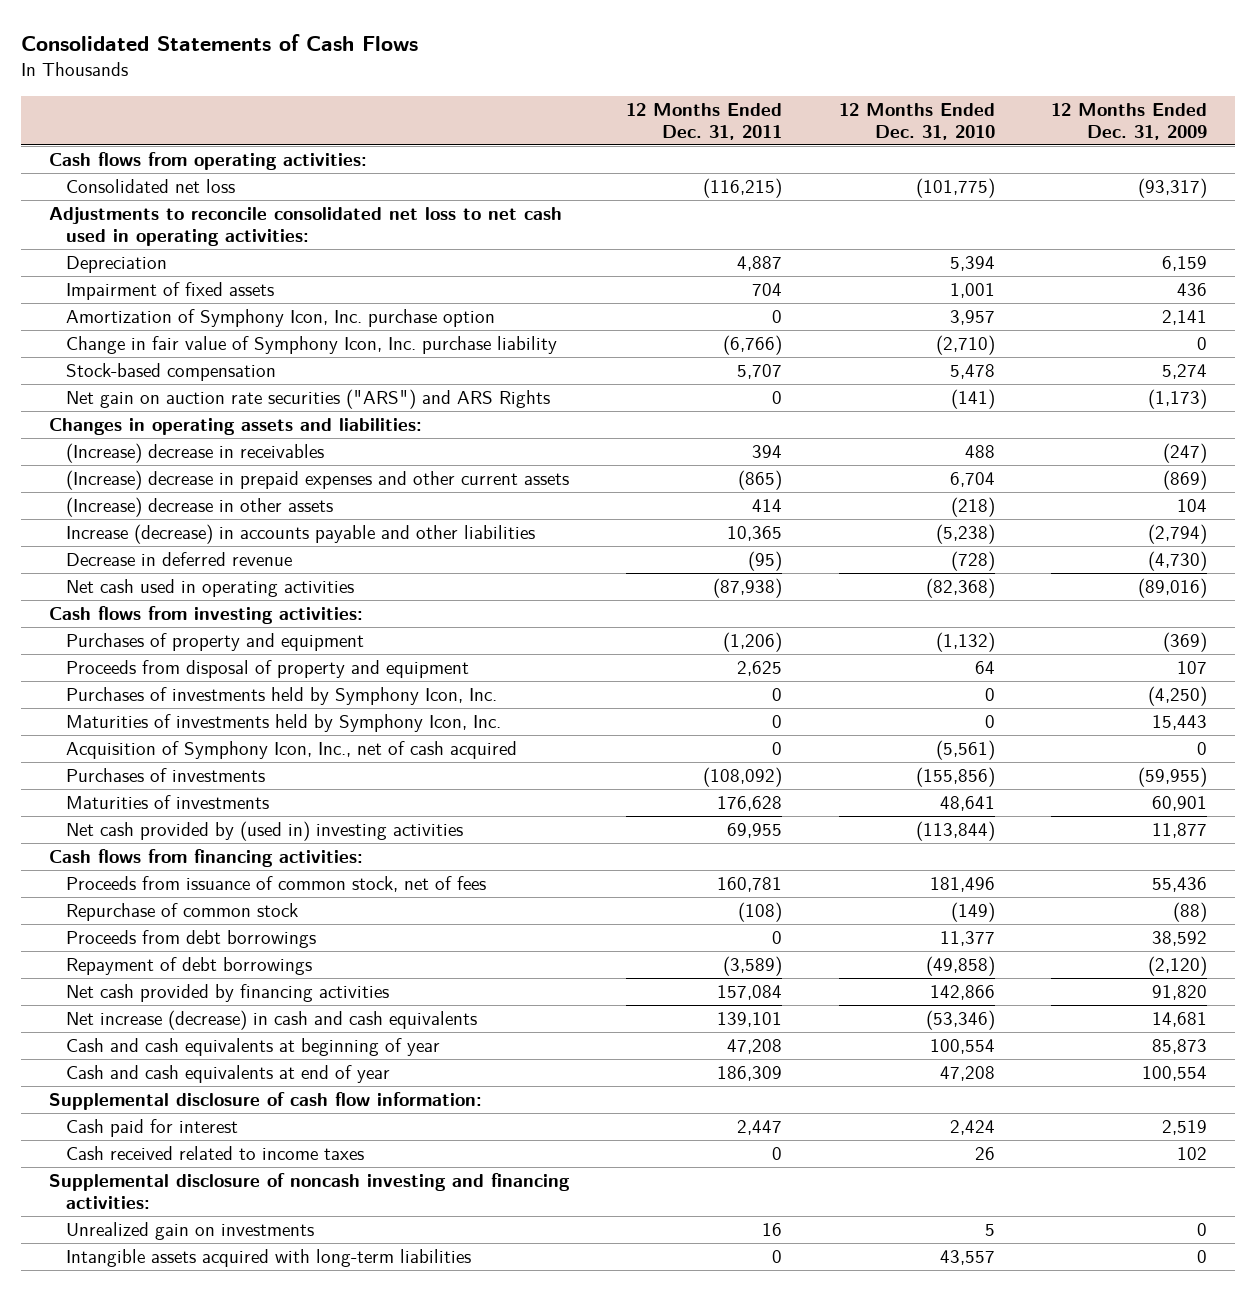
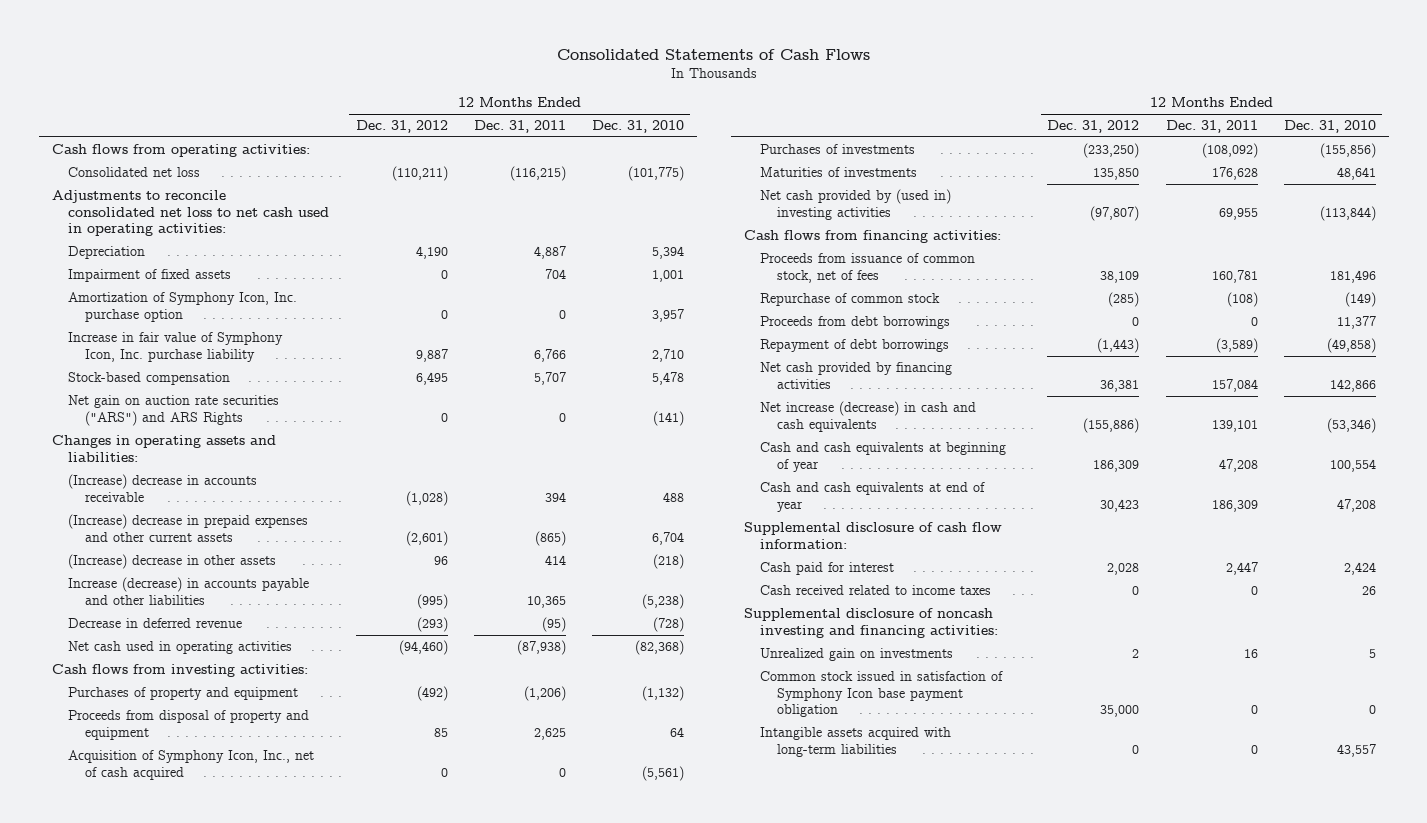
[1051,102,1208,140] 12 Months Ended Dec. 31, 2009 -> none
none -> [355,120,448,134] Dec. 31, 2012
[66,336,558,355] Change in fair value of Symphony Icon, Inc. purchase liability -> [68,332,284,362] Increase in fair value of Symphony Icon, Inc. purchase liability
[723,335,783,356] (6,766) -> [533,348,566,362] 6,766
[935,335,995,356] (2,710) -> [651,348,684,362] 2,710
[66,443,325,464] (Increase) decrease in receivables -> [68,474,258,502] (Increase) decrease in accounts receivable
[66,687,498,706] Purchases of investments held by Symphony Icon, Inc. -> none
[66,714,502,733] Maturities of investments held by Symphony Icon, Inc. -> none
none -> [760,671,1004,718] Common stock issued in satisfaction of Symphony Icon base payment obligation

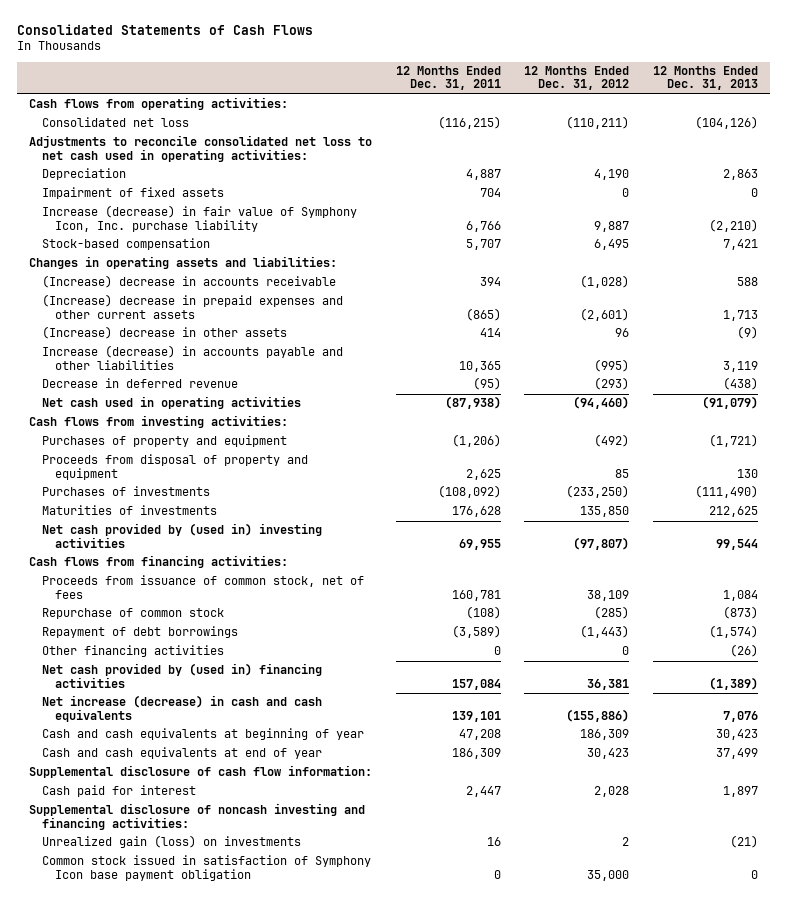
[591,120,684,134] Dec. 31, 2010 -> none
none -> [652,66,758,91] 12 Months Ended Dec. 31, 2013
[68,292,298,322] Amortization of Symphony Icon, Inc. purchase option -> none
[68,332,284,362] Increase in fair value of Symphony Icon, Inc. purchase liability -> [42,205,358,232] Increase (decrease) in fair value of Symphony Icon, Inc. purchase liability
[68,395,280,426] Net gain on auction rate securities ("ARS") and ARS Rights -> none
[68,750,315,780] Acquisition of Symphony Icon, Inc., net of cash acquired -> none
[760,316,951,330] Proceeds from debt borrowings -> none
none -> [42,645,225,658] Other financing activities
[760,362,953,389] Net cash provided by financing activities -> [42,663,323,688] Net cash provided by (used in) financing activities
[760,585,992,596] Cash received related to income taxes -> none
[760,648,954,662] Unrealized gain on investments -> [42,835,302,849] Unrealized gain (loss) on investments
[760,727,952,757] Intangible assets acquired with long-term liabilities -> none

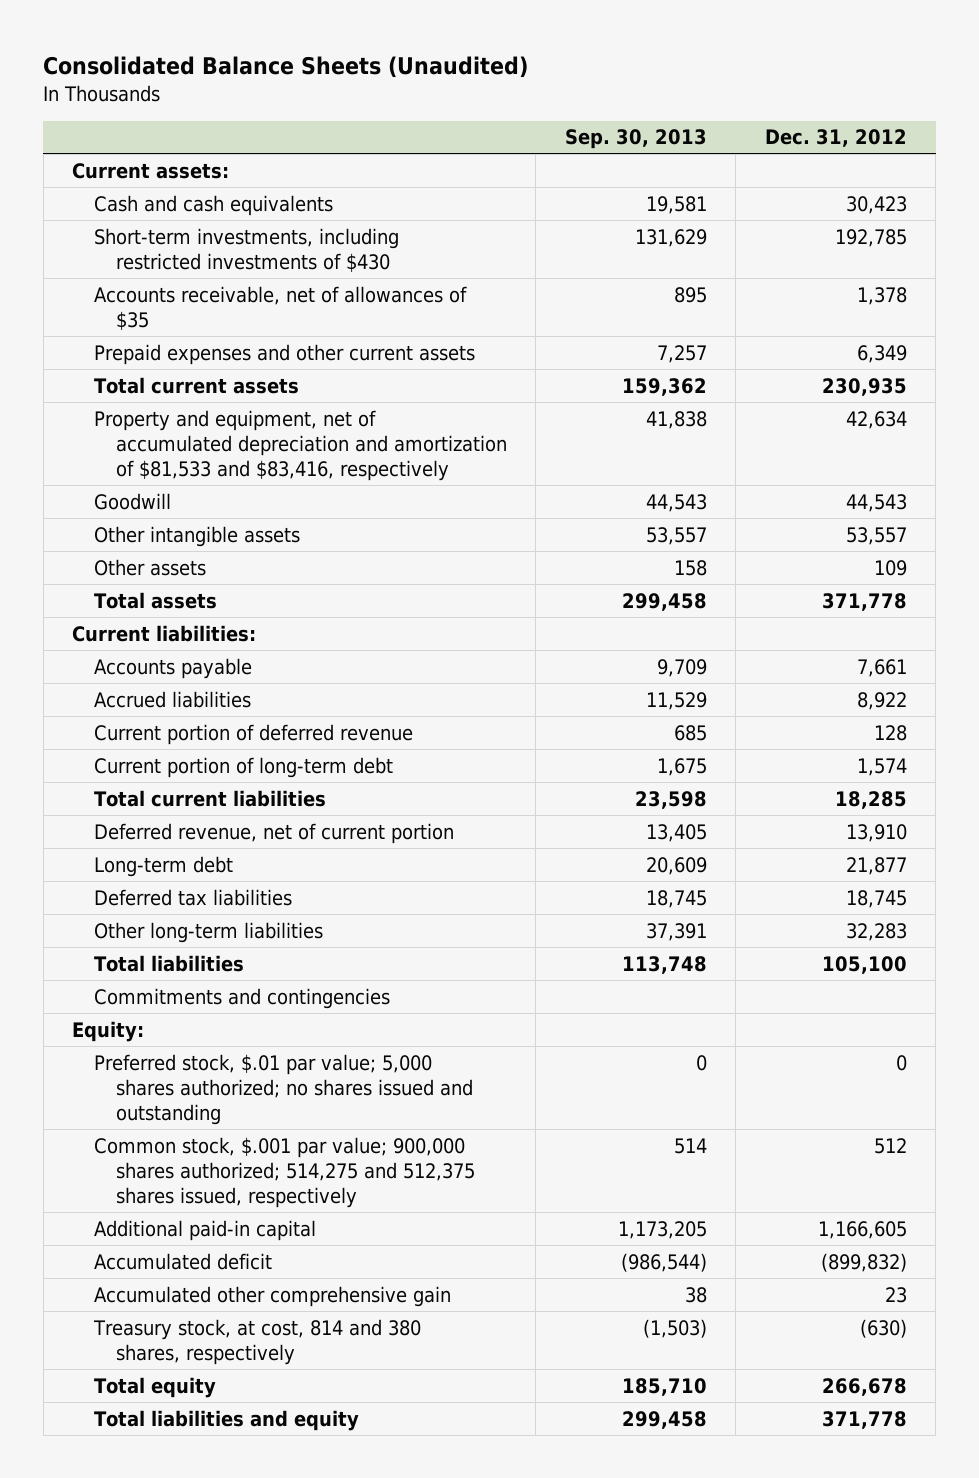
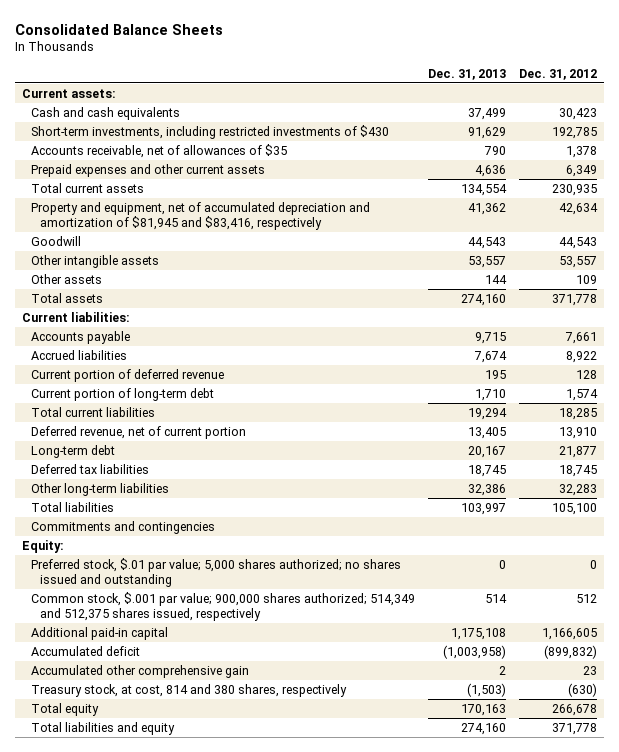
[43,56,529,79] Consolidated Balance Sheets (Unaudited) -> [15,23,224,35] Consolidated Balance Sheets
[564,129,707,150] Sep. 30, 2013 -> none
none -> [428,68,507,80] Dec. 31, 2013
[94,409,507,481] Property and equipment, net of accumulated depreciation and amortization of $81,533 and $83,416, respectively -> [31,201,371,231] Property and equipment, net of accumulated depreciation and amortization of $81,945 and $83,416, respectively
[94,1136,475,1208] Common stock, $.001 par value; 900,000 shares authorized; 514,275 and 512,375 shares issued, respectively -> [31,591,416,622] Common stock, $.001 par value; 900,000 shares authorized; 514,349 and 512,375 shares issued, respectively

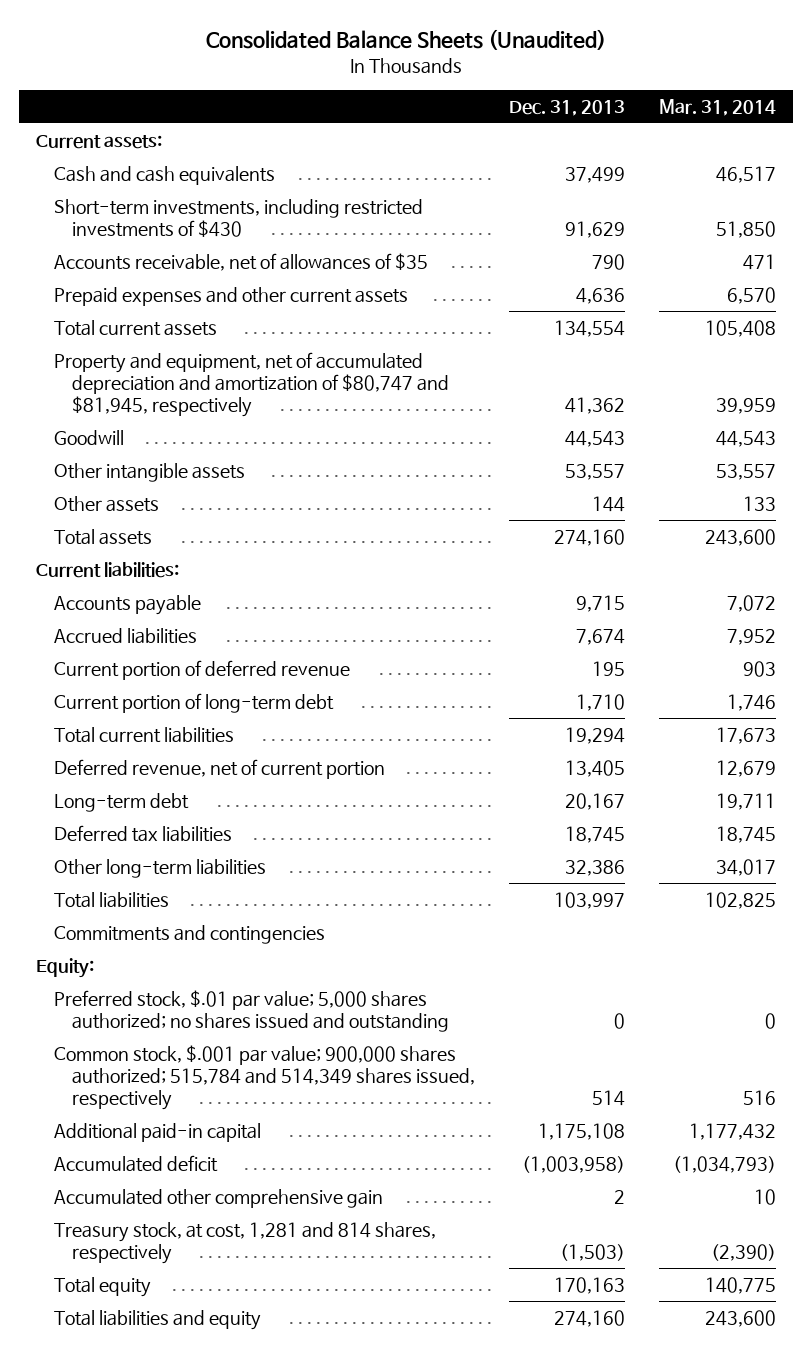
[15,23,224,35] Consolidated Balance Sheets -> [205,29,606,51] Consolidated Balance Sheets (Unaudited)
[519,68,598,80] Dec. 31, 2012 -> none
none -> [658,98,776,116] Mar. 31, 2014
[31,201,371,231] Property and equipment, net of accumulated depreciation and amortization of $81,945 and $83,416, respectively -> [53,351,450,418] Property and equipment, net of accumulated depreciation and amortization of $80,747 and $81,945, respectively
[31,591,416,622] Common stock, $.001 par value; 900,000 shares authorized; 514,349 and 512,375 shares issued, respectively -> [53,1044,476,1111] Common stock, $.001 par value; 900,000 shares authorized; 515,784 and 514,349 shares issued, respectively
[31,683,348,697] Treasury stock, at cost, 814 and 380 shares, respectively -> [53,1221,436,1265] Treasury stock, at cost, 1,281 and 814 shares, respectively

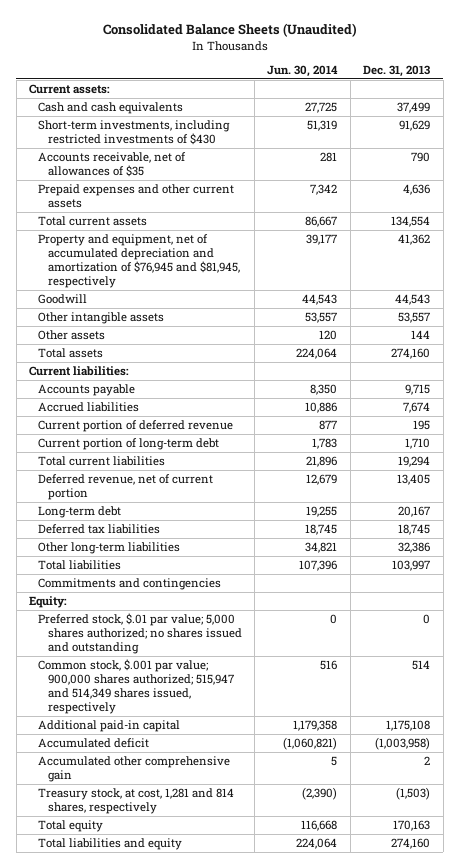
[658,98,776,116] Mar. 31, 2014 -> none
none -> [267,65,339,78] Jun. 30, 2014
[53,351,450,418] Property and equipment, net of accumulated depreciation and amortization of $80,747 and $81,945, respectively -> [38,233,240,289] Property and equipment, net of accumulated depreciation and amortization of $76,945 and $81,945, respectively
[53,1044,476,1111] Common stock, $.001 par value; 900,000 shares authorized; 515,784 and 514,349 shares issued, respectively -> [38,658,234,715] Common stock, $.001 par value; 900,000 shares authorized; 515,947 and 514,349 shares issued, respectively

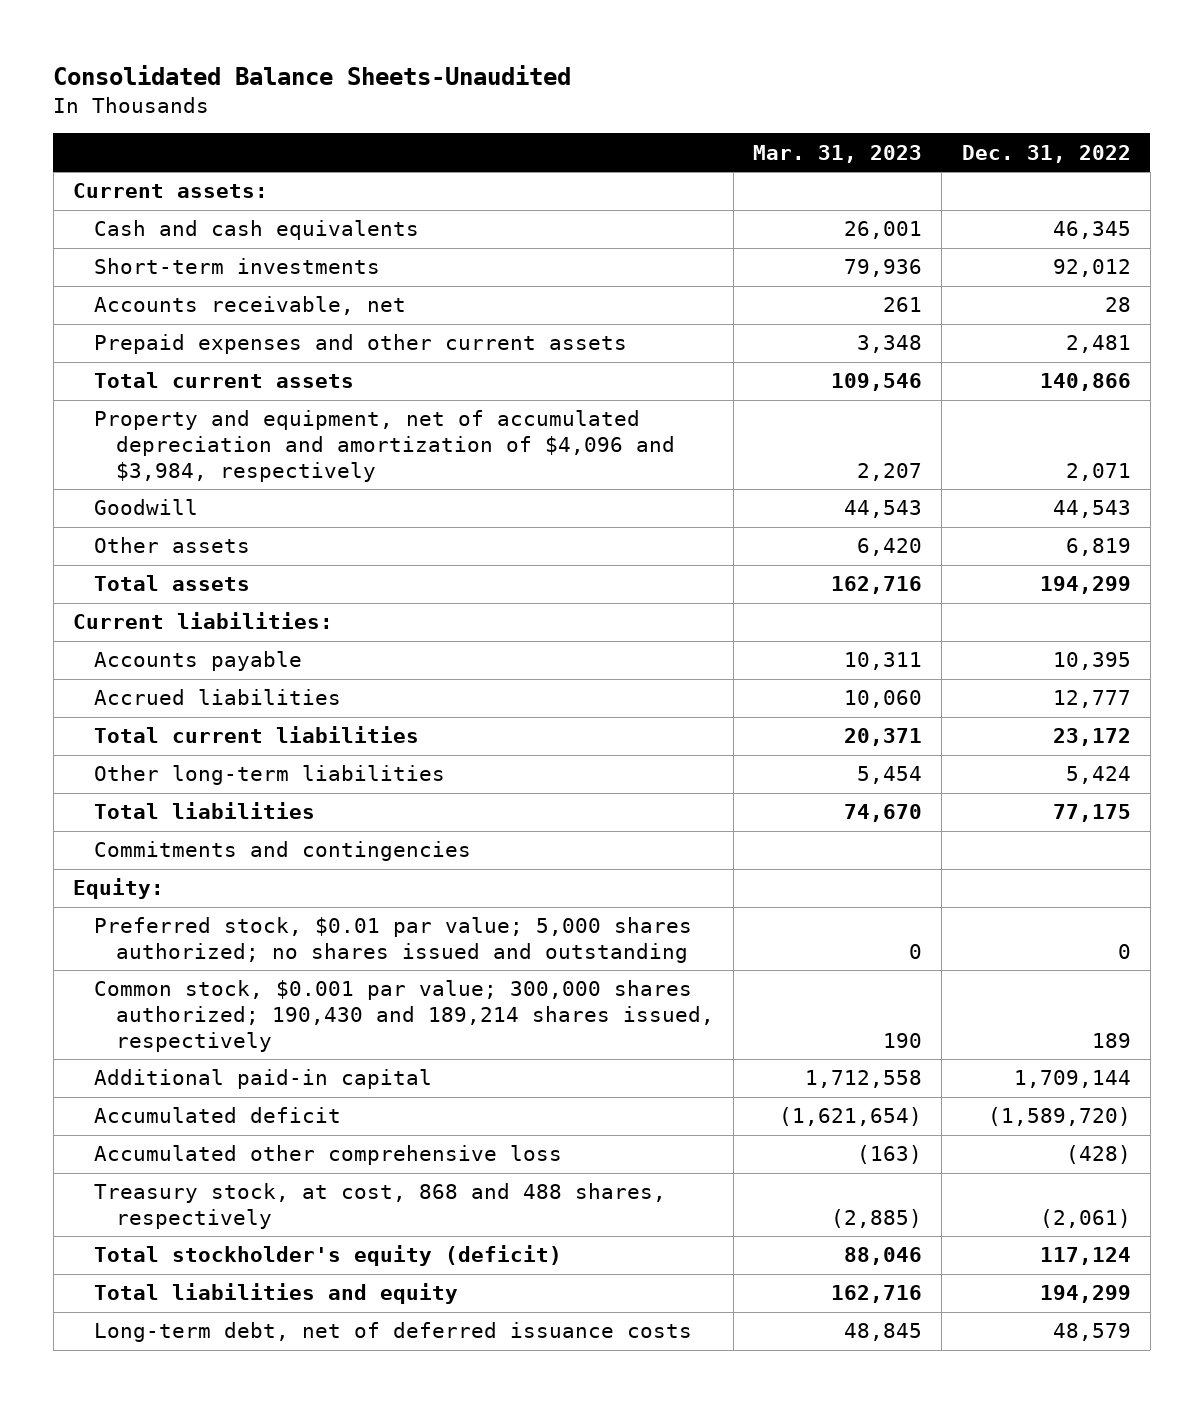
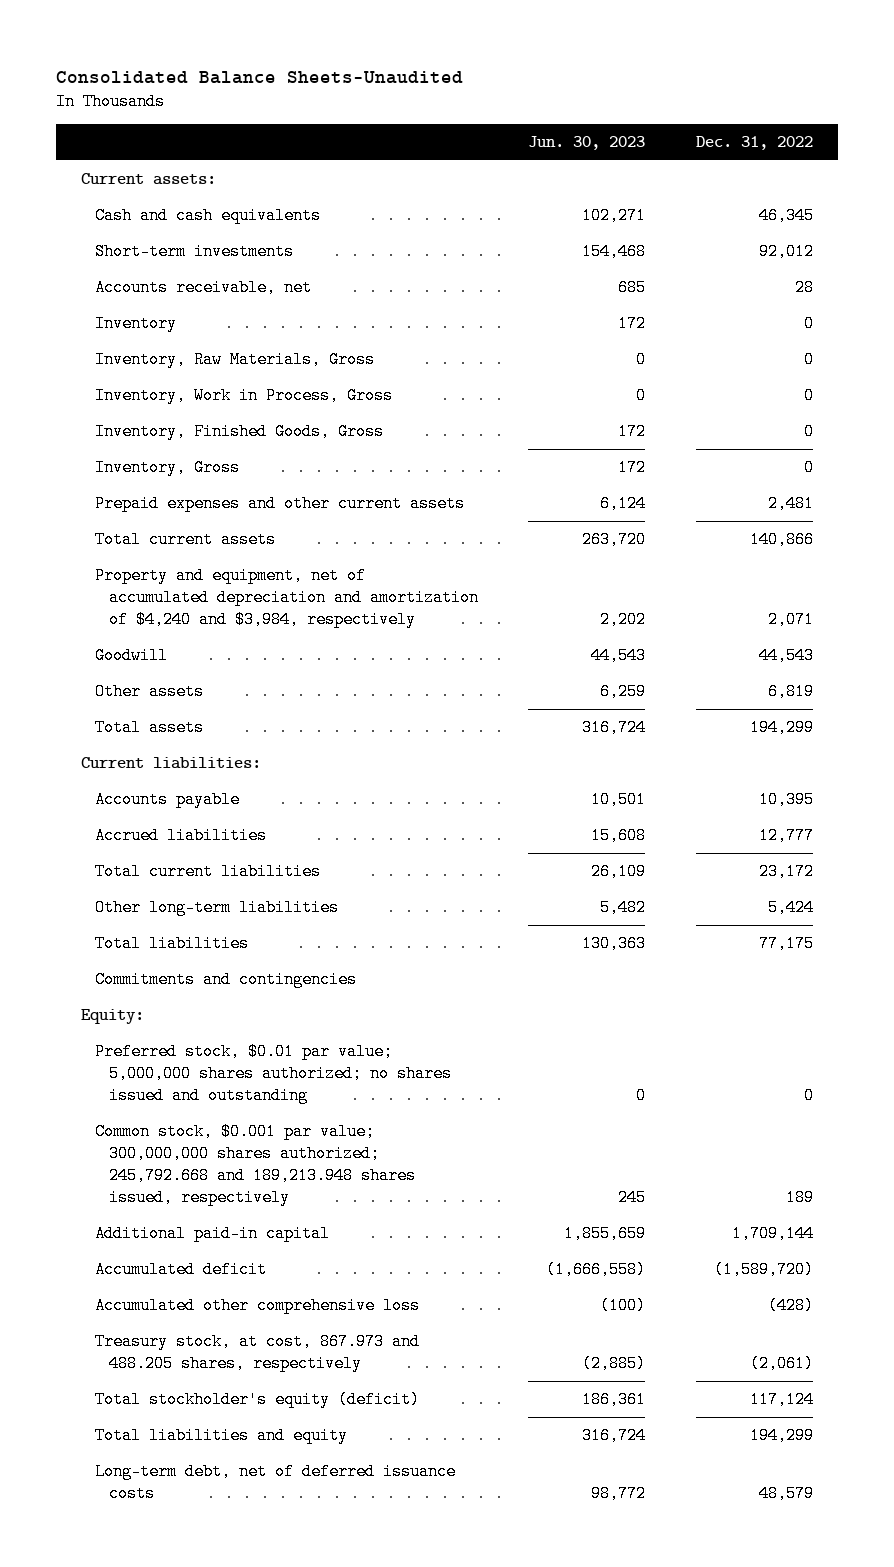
[753,144,923,163] Mar. 31, 2023 -> none
none -> [528,136,646,151] Jun. 30, 2023
none -> [94,315,177,333] Inventory
none -> [94,351,375,369] Inventory, Raw Materials, Gross
none -> [94,387,393,405] Inventory, Work in Process, Gross
none -> [94,423,384,441] Inventory, Finished Goods, Gross
none -> [94,459,240,477] Inventory, Gross
[94,410,675,482] Property and equipment, net of accumulated depreciation and amortization of $4,096 and $3,984, respectively -> [94,567,479,629] Property and equipment, net of accumulated depreciation and amortization of $4,240 and $3,984, respectively
[94,917,693,963] Preferred stock, $0.01 par value; 5,000 shares authorized; no shares issued and outstanding -> [94,1043,452,1105] Preferred stock, $0.01 par value; 5,000,000 shares authorized; no shares issued and outstanding
[94,980,714,1052] Common stock, $0.001 par value; 300,000 shares authorized; 190,430 and 189,214 shares issued, respectively -> [94,1123,416,1207] Common stock, $0.001 par value; 300,000,000 shares authorized; 245,792.668 and 189,213.948 shares issued, respectively
[94,1183,667,1229] Treasury stock, at cost, 868 and 488 shares, respectively -> [94,1333,420,1373] Treasury stock, at cost, 867.973 and 488.205 shares, respectively

